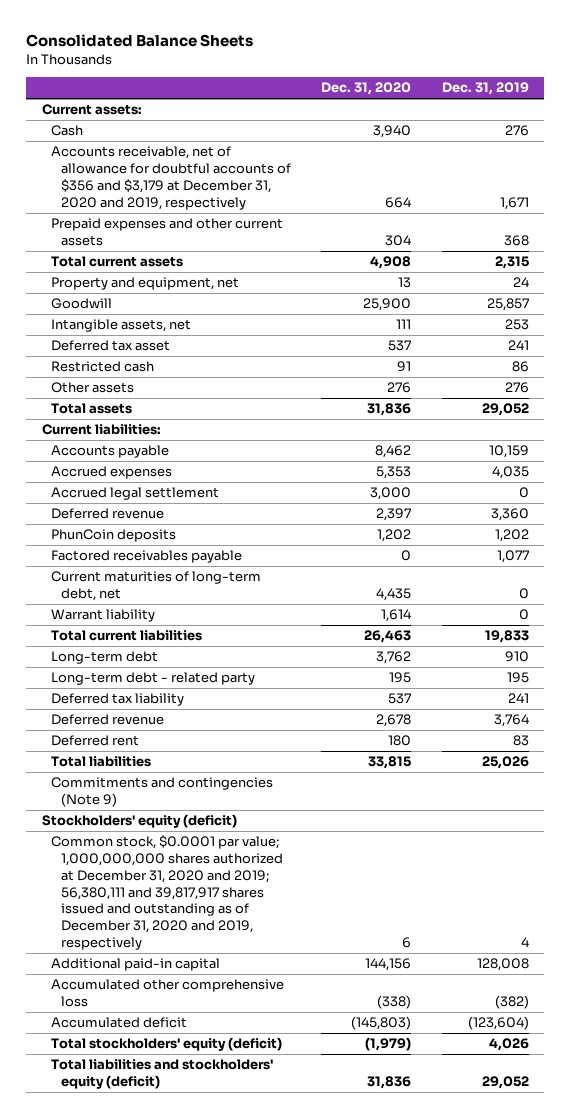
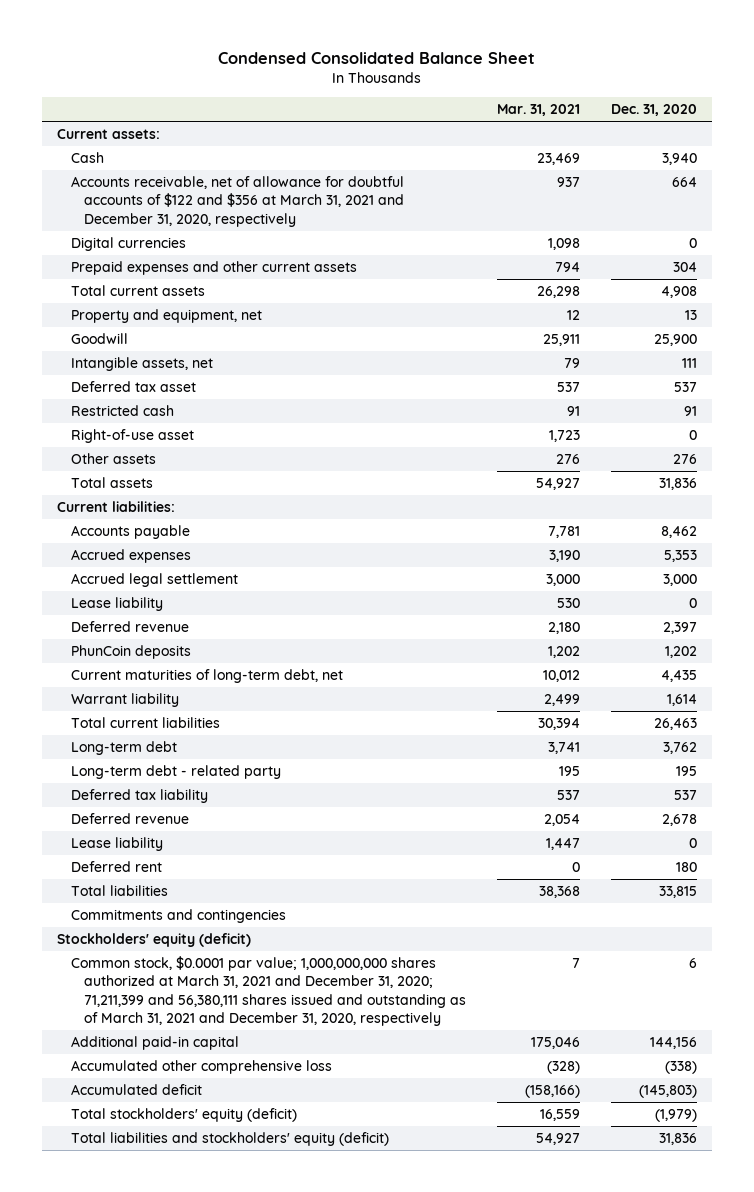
[26,34,254,48] Consolidated Balance Sheets -> [217,51,535,64] Condensed Consolidated Balance Sheet
[441,82,529,96] Dec. 31, 2019 -> none
none -> [497,104,581,117] Mar. 31, 2021
[51,146,292,210] Accounts receivable, net of allowance for doubtful accounts of $356 and $3,179 at December 31, 2020 and 2019, respectively -> [70,176,405,227] Accounts receivable, net of allowance for doubtful accounts of $122 and $356 at March 31, 2021 and December 31, 2020, respectively
none -> [70,237,186,252] Digital currencies
none -> [70,429,194,444] Right-of-use asset
none -> [70,597,163,612] Lease liability
[51,550,243,564] Factored receivables payable -> none
none -> [70,837,163,852] Lease liability
[51,777,274,808] Commitments and contingencies (Note 9) -> [70,909,286,924] Commitments and contingencies
[51,835,284,950] Common stock, $0.0001 par value; 1,000,000,000 shares authorized at December 31, 2020 and 2019; 56,380,111 and 39,817,917 shares issued and outstanding as of December 31, 2020 and 2019, respectively -> [70,956,467,1026] Common stock, $0.0001 par value; 1,000,000,000 shares authorized at March 31, 2021 and December 31, 2020; 71,211,399 and 56,380,111 shares issued and outstanding as of March 31, 2021 and December 31, 2020, respectively

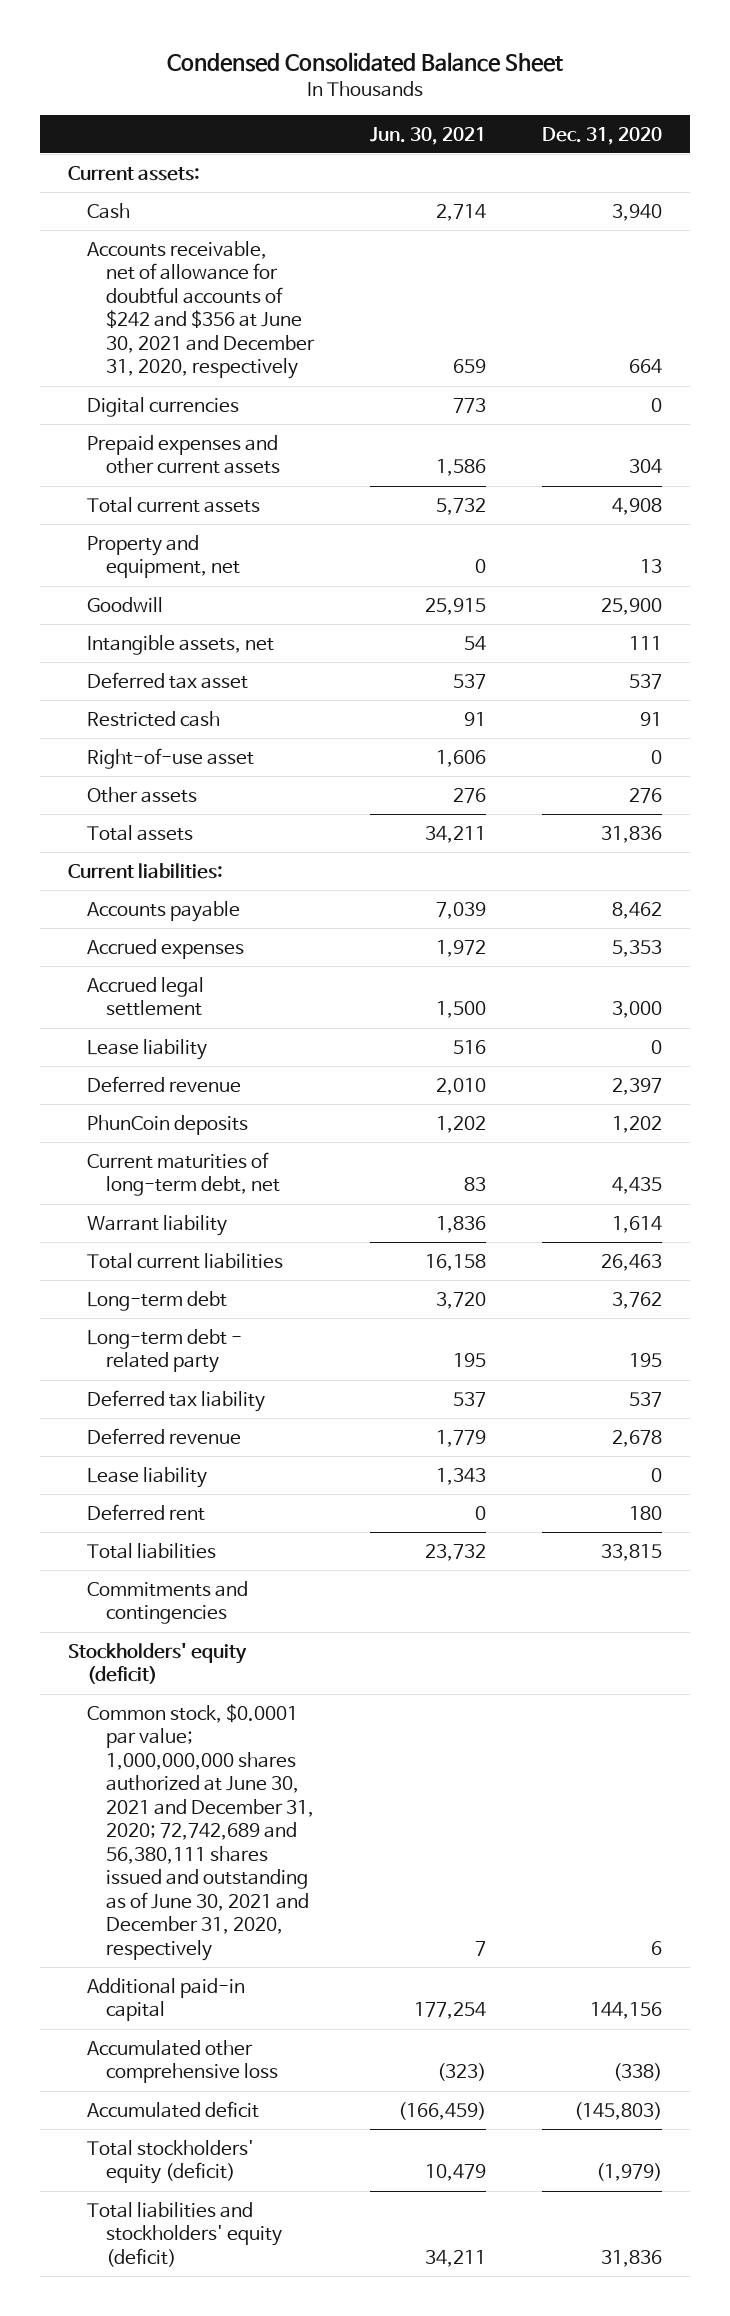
[497,104,581,117] Mar. 31, 2021 -> none
none -> [369,126,486,145] Jun. 30, 2021
[70,176,405,227] Accounts receivable, net of allowance for doubtful accounts of $122 and $356 at March 31, 2021 and December 31, 2020, respectively -> [87,240,315,380] Accounts receivable, net of allowance for doubtful accounts of $242 and $356 at June 30, 2021 and December 31, 2020, respectively
[70,956,467,1026] Common stock, $0.0001 par value; 1,000,000,000 shares authorized at March 31, 2021 and December 31, 2020; 71,211,399 and 56,380,111 shares issued and outstanding as of March 31, 2021 and December 31, 2020, respectively -> [87,1703,314,1961] Common stock, $0.0001 par value; 1,000,000,000 shares authorized at June 30, 2021 and December 31, 2020; 72,742,689 and 56,380,111 shares issued and outstanding as of June 30, 2021 and December 31, 2020, respectively

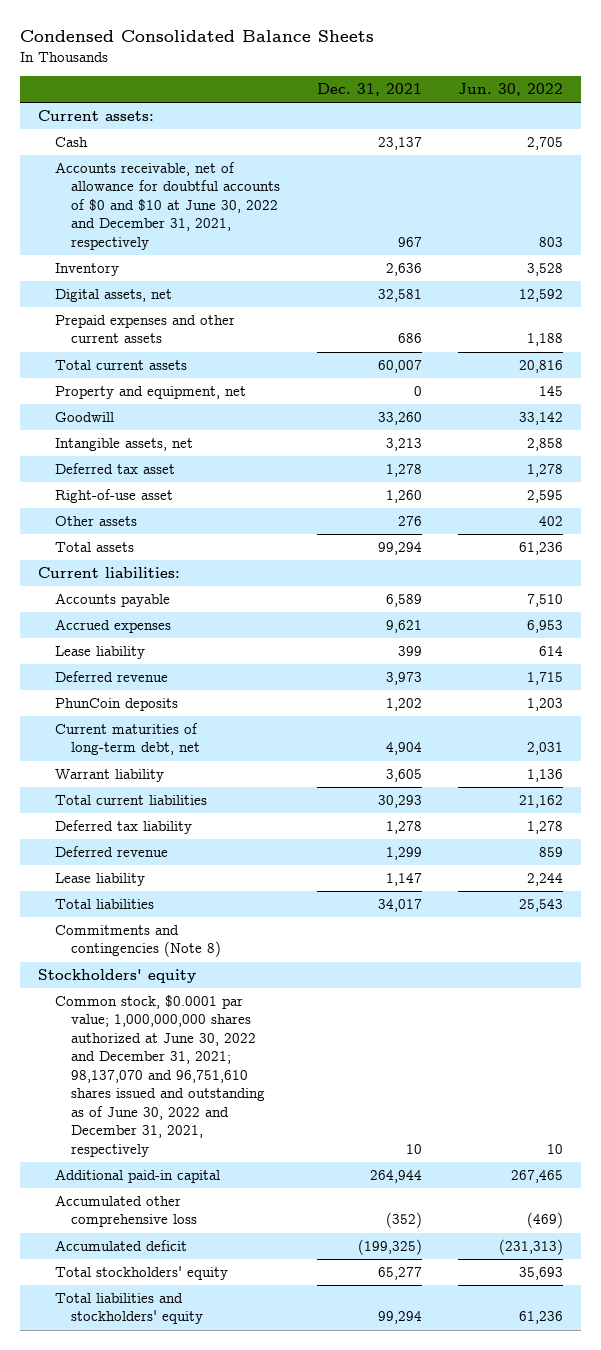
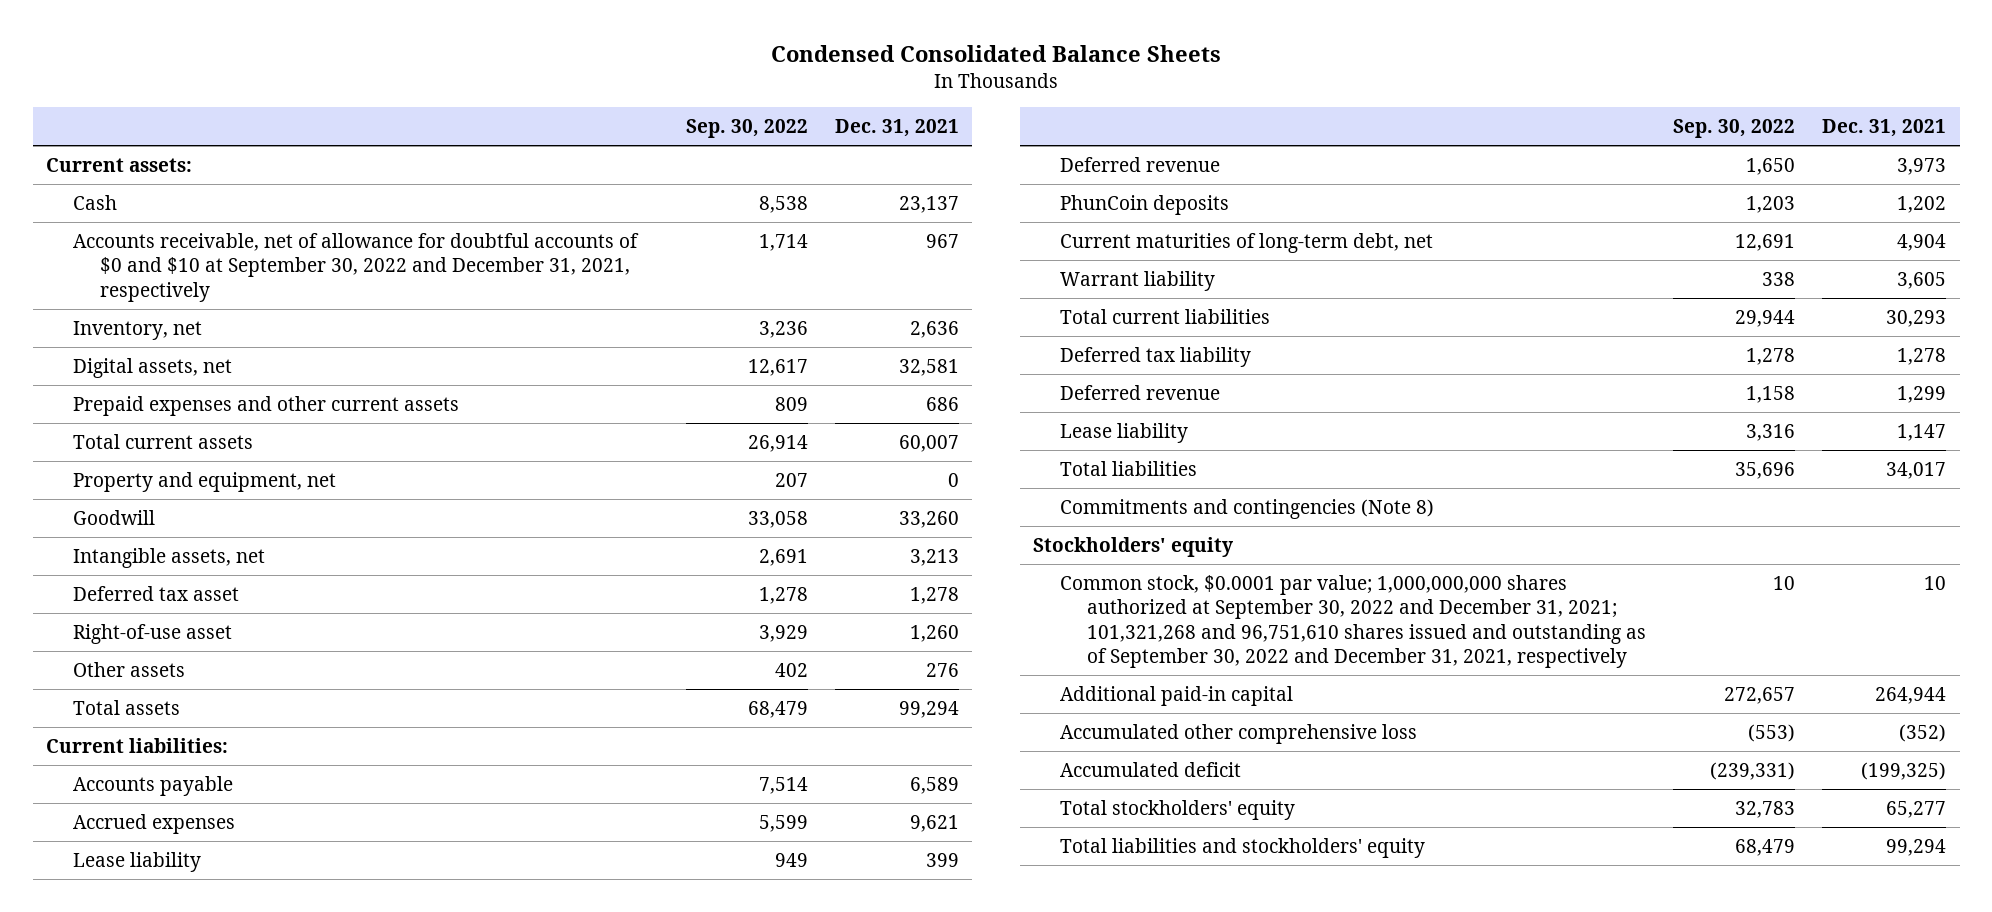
[458,83,564,97] Jun. 30, 2022 -> none
none -> [685,118,808,138] Sep. 30, 2022
[54,161,281,250] Accounts receivable, net of allowance for doubtful accounts of $0 and $10 at June 30, 2022 and December 31, 2021, respectively -> [73,233,640,302] Accounts receivable, net of allowance for doubtful accounts of $0 and $10 at September 30, 2022 and December 31, 2021, respectively
[54,262,119,276] Inventory -> [73,321,203,341] Inventory, net
[54,994,266,1157] Common stock, $0.0001 par value; 1,000,000,000 shares authorized at June 30, 2022 and December 31, 2021; 98,137,070 and 96,751,610 shares issued and outstanding as of June 30, 2022 and December 31, 2021, respectively -> [1060,575,1646,668] Common stock, $0.0001 par value; 1,000,000,000 shares authorized at September 30, 2022 and December 31, 2021; 101,321,268 and 96,751,610 shares issued and outstanding as of September 30, 2022 and December 31, 2021, respectively

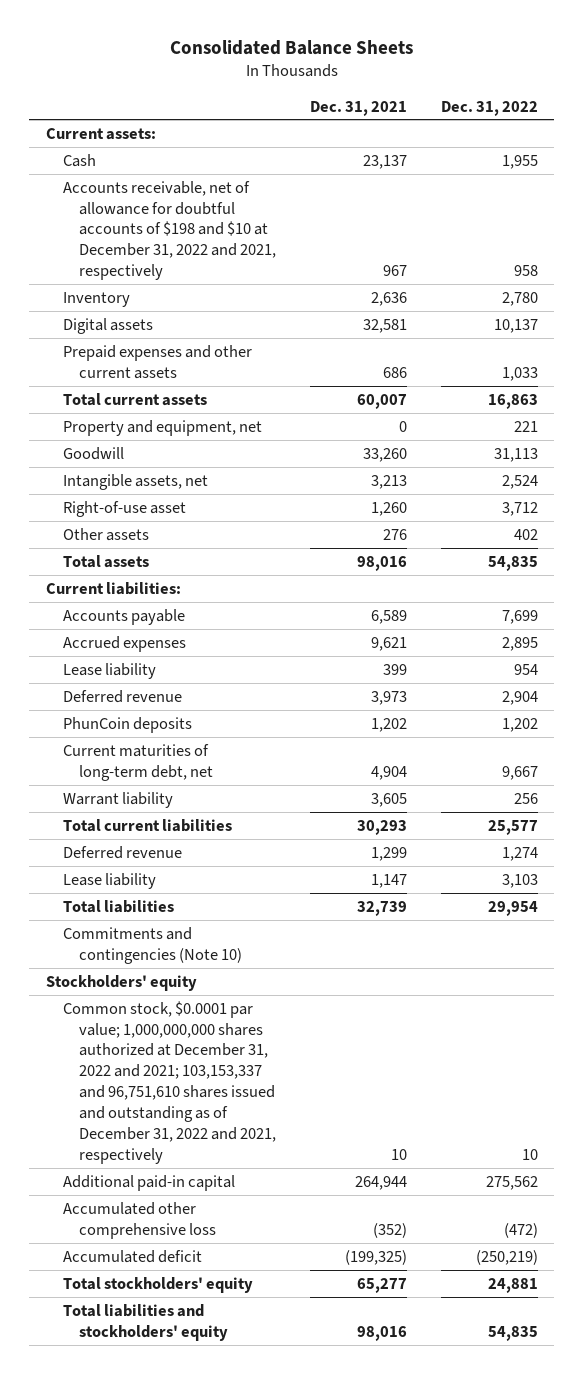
[771,45,1222,63] Condensed Consolidated Balance Sheets -> [169,40,413,56] Consolidated Balance Sheets
[685,118,808,138] Sep. 30, 2022 -> none
none -> [440,100,538,116] Dec. 31, 2022
[73,233,640,302] Accounts receivable, net of allowance for doubtful accounts of $0 and $10 at September 30, 2022 and December 31, 2021, respectively -> [62,180,277,281] Accounts receivable, net of allowance for doubtful accounts of $198 and $10 at December 31, 2022 and 2021, respectively
[73,321,203,341] Inventory, net -> [62,291,130,307] Inventory
[73,358,233,379] Digital assets, net -> [62,317,153,334] Digital assets
[73,586,240,602] Deferred tax asset -> none
[898,701,959,719] 99,294 -> [357,555,408,571] 98,016
[1060,347,1252,368] Deferred tax liability -> none
[1886,462,1947,480] 34,017 -> [357,900,408,916] 32,739
[1060,499,1435,520] Commitments and contingencies (Note 8) -> [62,926,243,964] Commitments and contingencies (Note 10)
[1060,575,1646,668] Common stock, $0.0001 par value; 1,000,000,000 shares authorized at September 30, 2022 and December 31, 2021; 101,321,268 and 96,751,610 shares issued and outstanding as of September 30, 2022 and December 31, 2021, respectively -> [62,1000,277,1164] Common stock, $0.0001 par value; 1,000,000,000 shares authorized at December 31, 2022 and 2021; 103,153,337 and 96,751,610 shares issued and outstanding as of December 31, 2022 and 2021, respectively
[1886,839,1947,857] 99,294 -> [357,1325,408,1341] 98,016

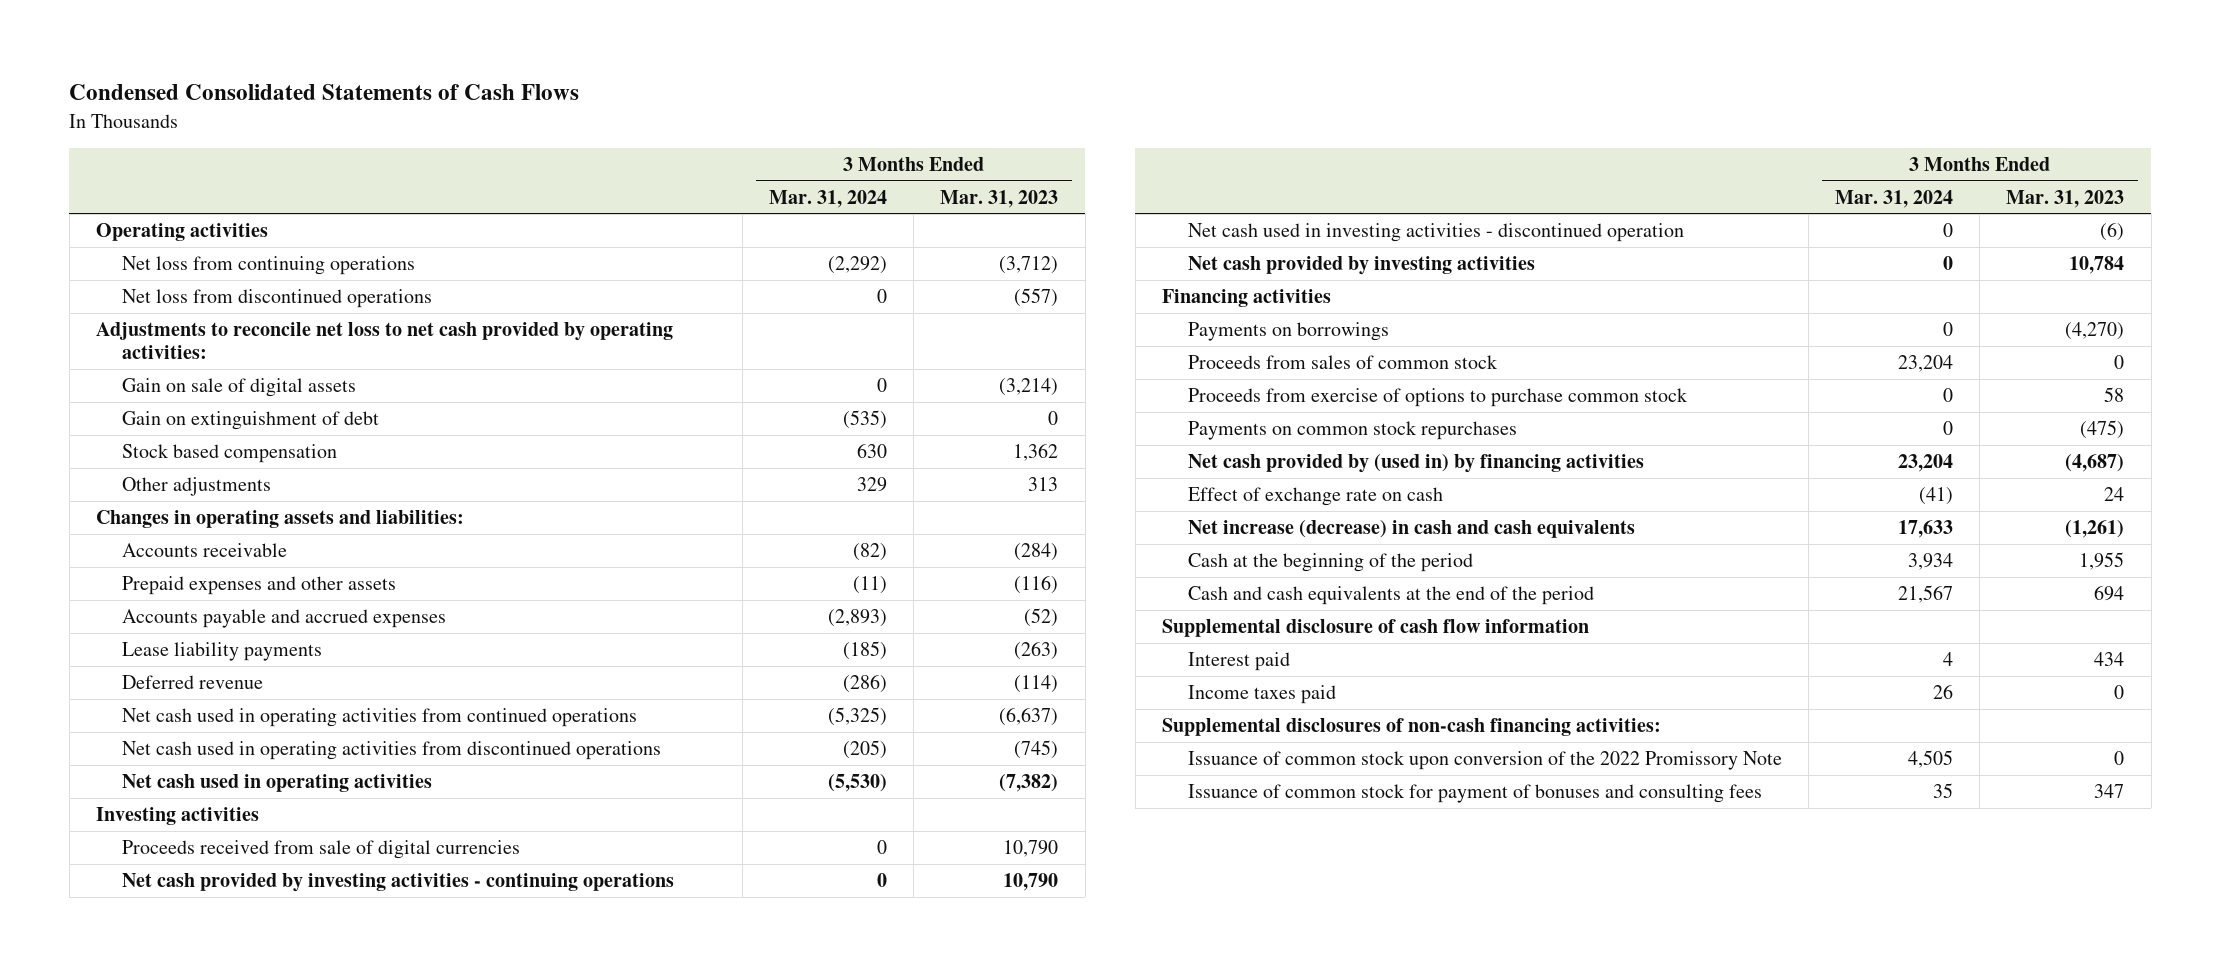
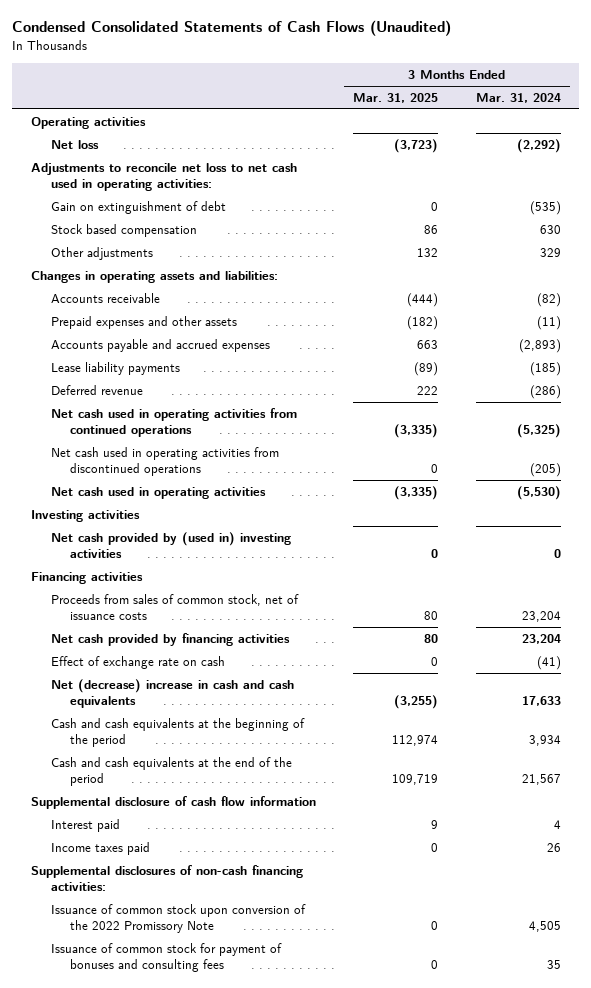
[69,84,580,101] Condensed Consolidated Statements of Cash Flows -> [12,20,452,37] Condensed Consolidated Statements of Cash Flows (Unaudited)
[940,189,1059,208] Mar. 31, 2023 -> none
none -> [353,93,439,104] Mar. 31, 2025
[122,289,433,309] Net loss from discontinued operations -> none
[122,378,357,398] Gain on sale of digital assets -> none
[122,256,416,276] Net loss from continuing operations -> [50,139,99,149] Net loss
[95,322,673,360] Adjustments to reconcile net loss to net cash provided by operating activities: -> [30,162,297,191] Adjustments to reconcile net loss to net cash used in operating activities:
[122,840,521,860] Proceeds received from sale of digital currencies -> none
[122,873,675,893] Net cash provided by investing activities - continuing operations -> none
[1188,223,1685,243] Net cash used in investing activities - discontinued operation -> none
[1188,256,1536,276] Net cash provided by investing activities -> [50,531,291,558] Net cash provided by (used in) investing activities
[1188,322,1390,342] Payments on borrowings -> none
[1188,388,1689,408] Proceeds from exercise of options to purchase common stock -> none
[1188,421,1518,441] Payments on common stock repurchases -> none
[1188,355,1499,370] Proceeds from sales of common stock -> [50,593,299,620] Proceeds from sales of common stock, net of issuance costs
[1188,454,1645,474] Net cash provided by (used in) by financing activities -> [50,632,290,646] Net cash provided by financing activities
[1188,520,1636,539] Net increase (decrease) in cash and cash equivalents -> [50,678,294,708] Net (decrease) increase in cash and cash equivalents
[1188,553,1474,573] Cash at the beginning of the period -> [50,717,305,747] Cash and cash equivalents at the beginning of the period

